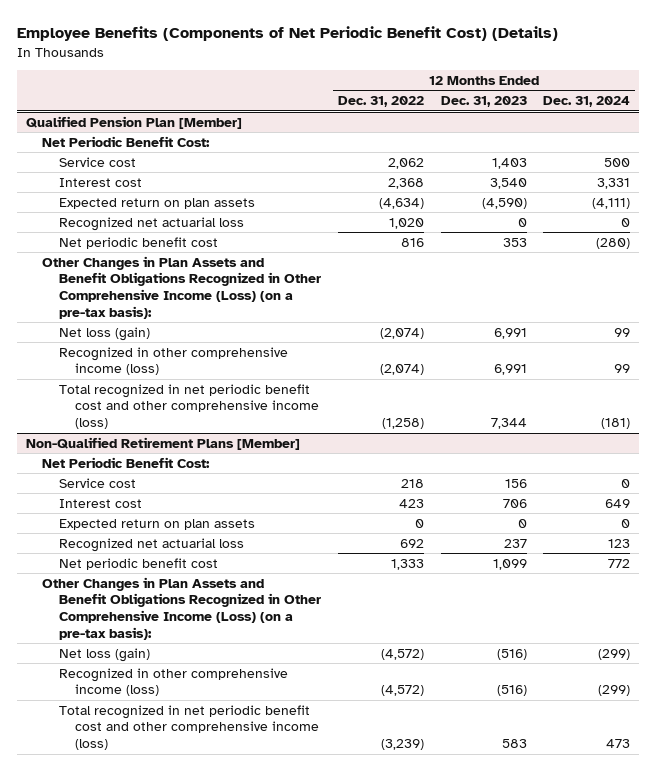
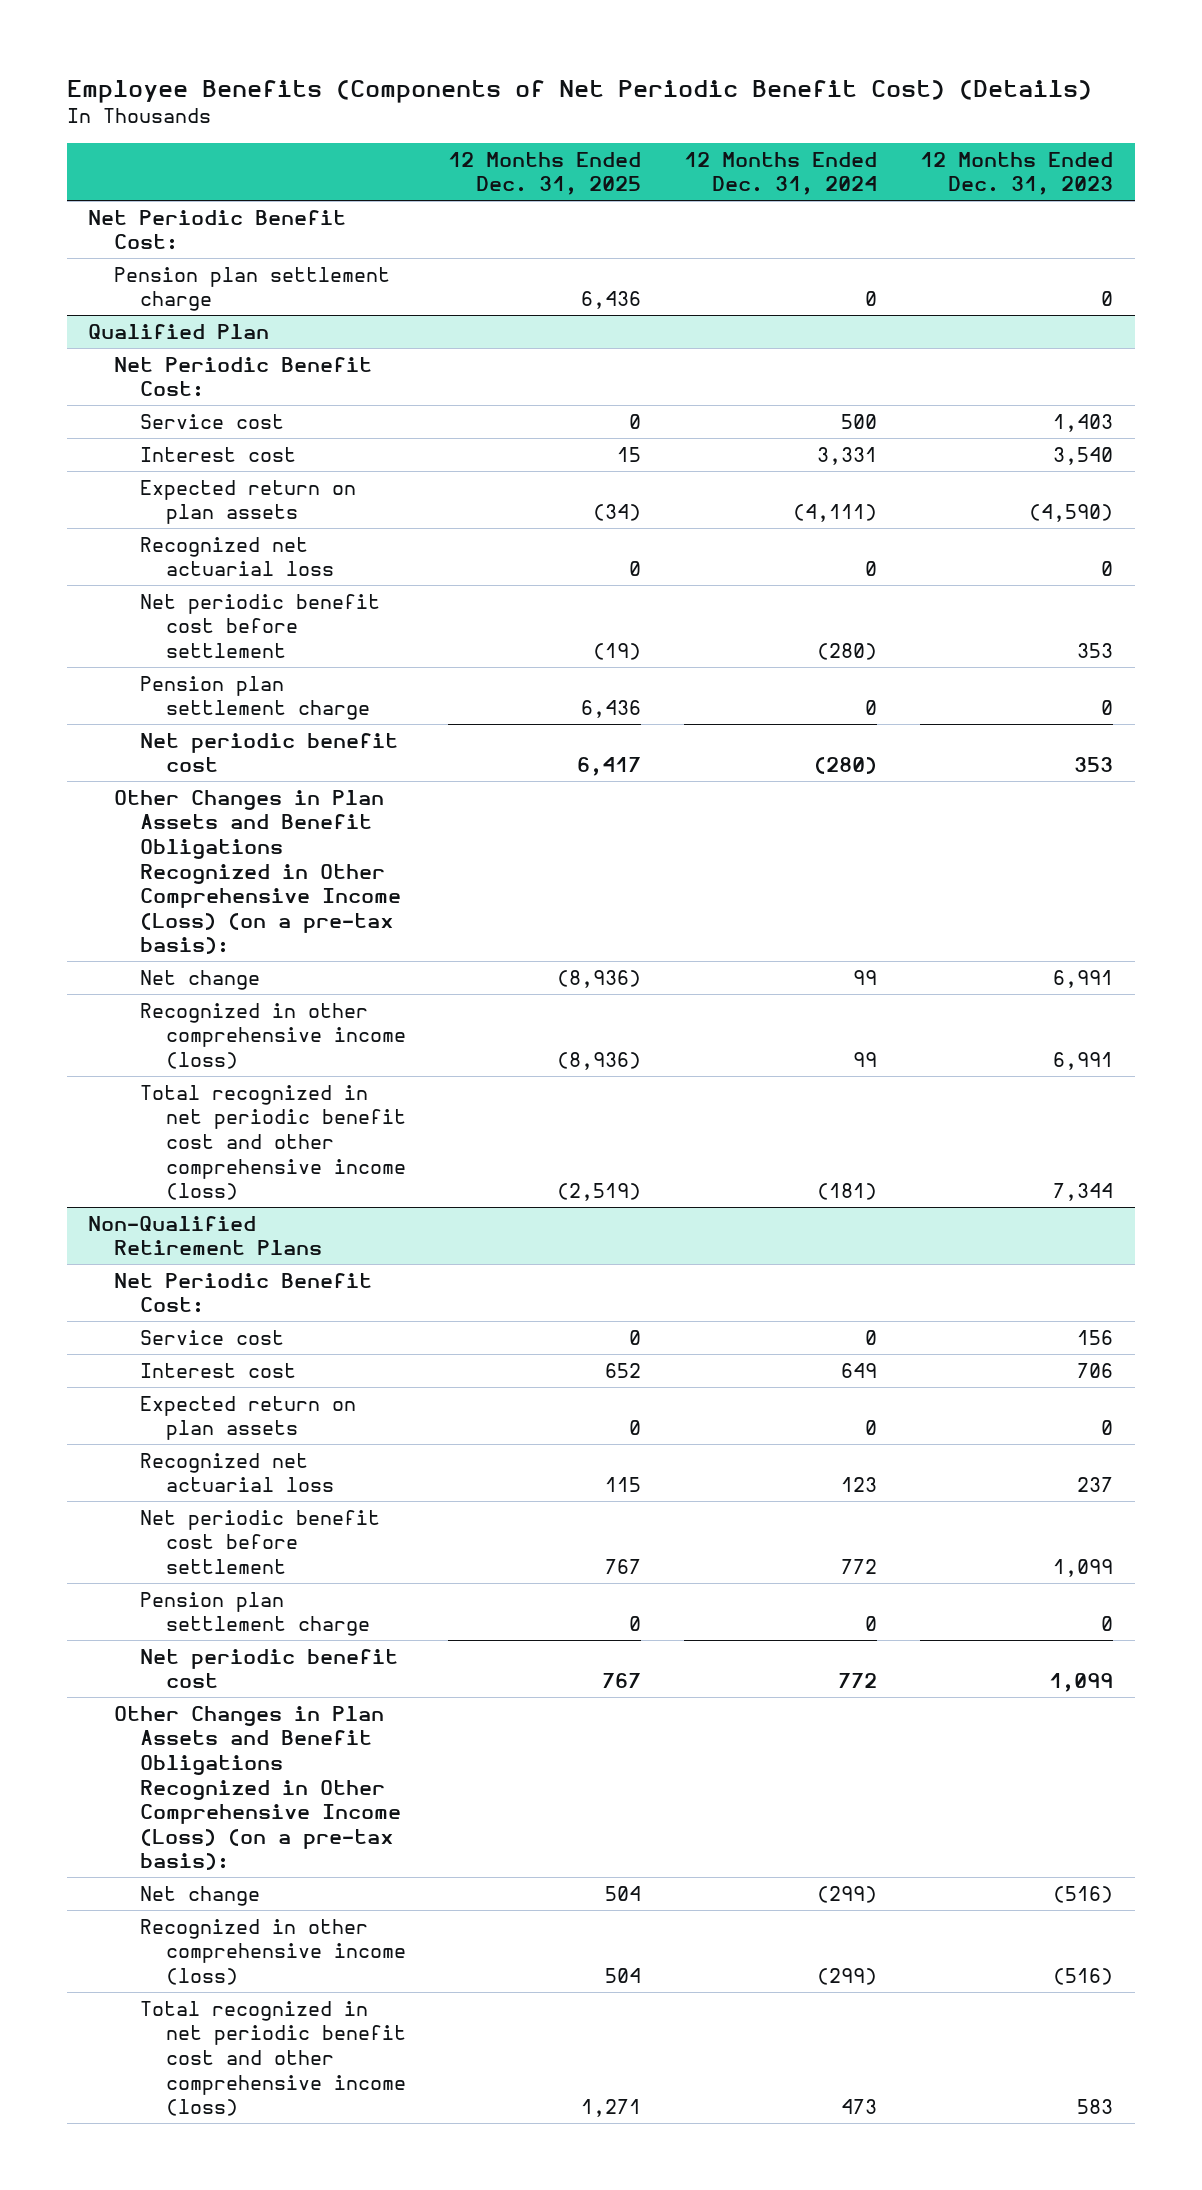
[337,96,424,108] Dec. 31, 2022 -> none
none -> [448,151,642,196] 12 Months Ended Dec. 31, 2025
[25,115,242,129] Qualified Pension Plan [Member] -> none
none -> [113,266,390,312] Pension plan settlement charge
none -> [88,323,270,339] Qualified Plan
none -> [113,356,372,398] Net Periodic Benefit Cost:
none -> [139,593,380,658] Net periodic benefit cost before settlement
none -> [139,675,370,721] Pension plan settlement charge
[58,326,150,341] Net loss (gain) -> [139,969,260,990] Net change
[25,436,300,450] Non-Qualified Retirement Plans [Member] -> [88,1215,322,1256] Non-Qualified Retirement Plans
none -> [139,1509,380,1574] Net periodic benefit cost before settlement
none -> [139,1591,370,1637] Pension plan settlement charge
[58,647,150,662] Net loss (gain) -> [139,1885,260,1906] Net change

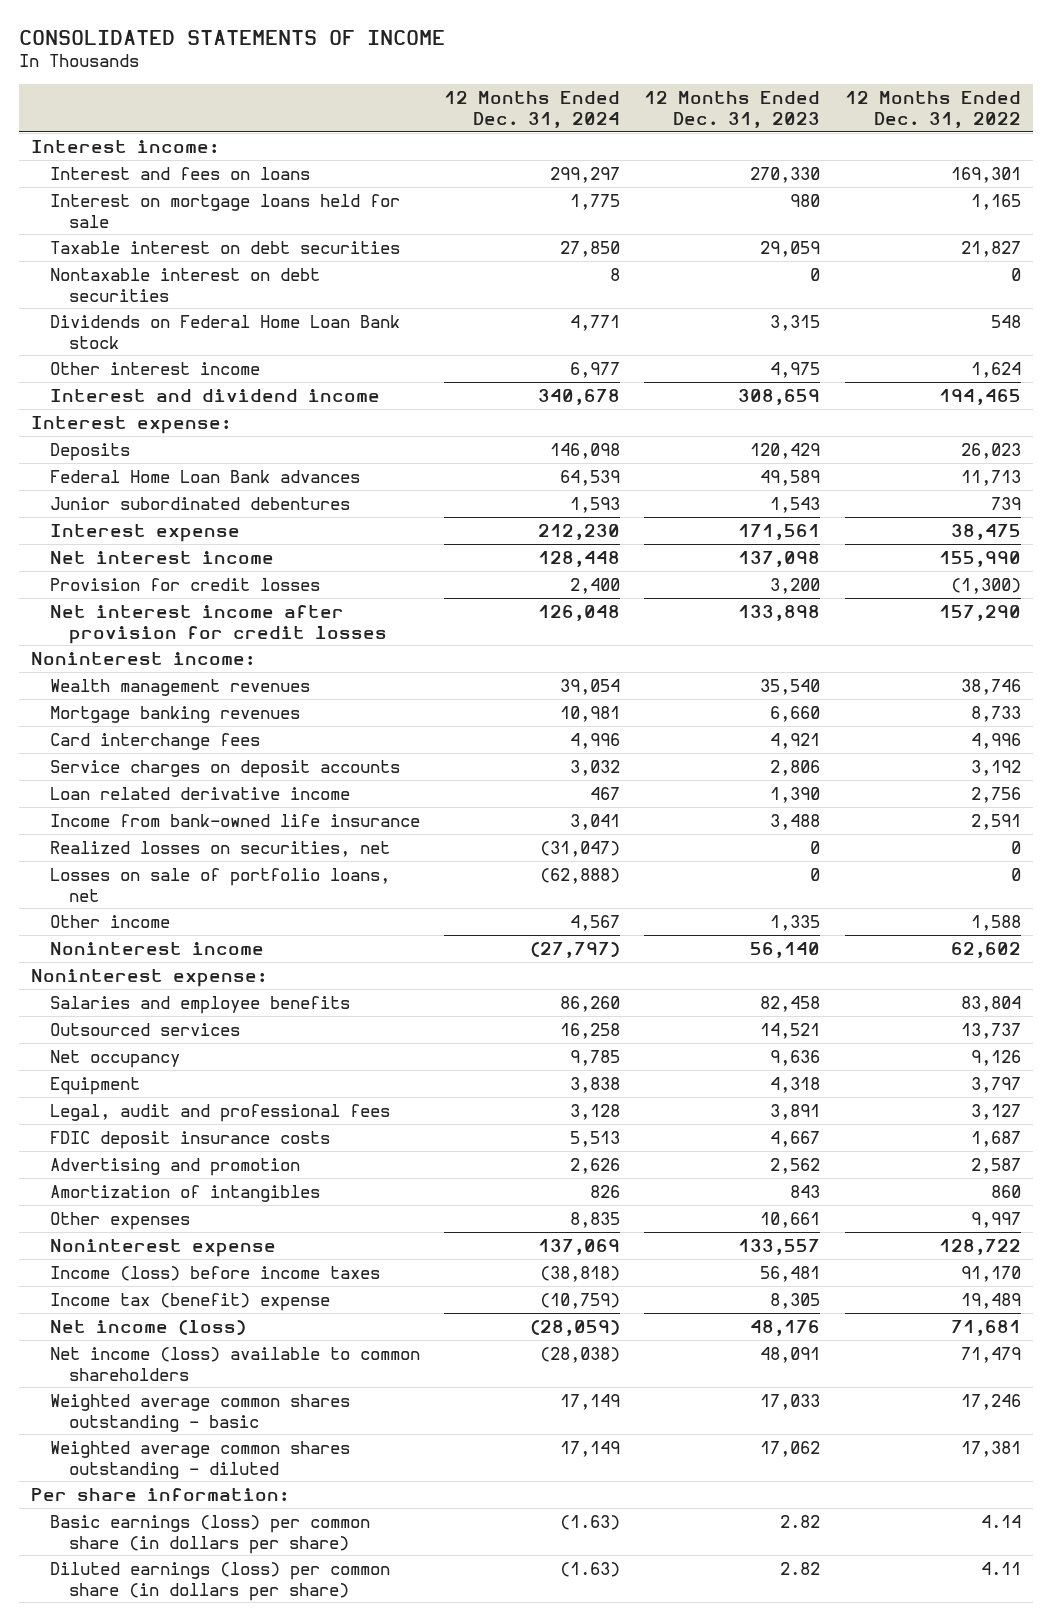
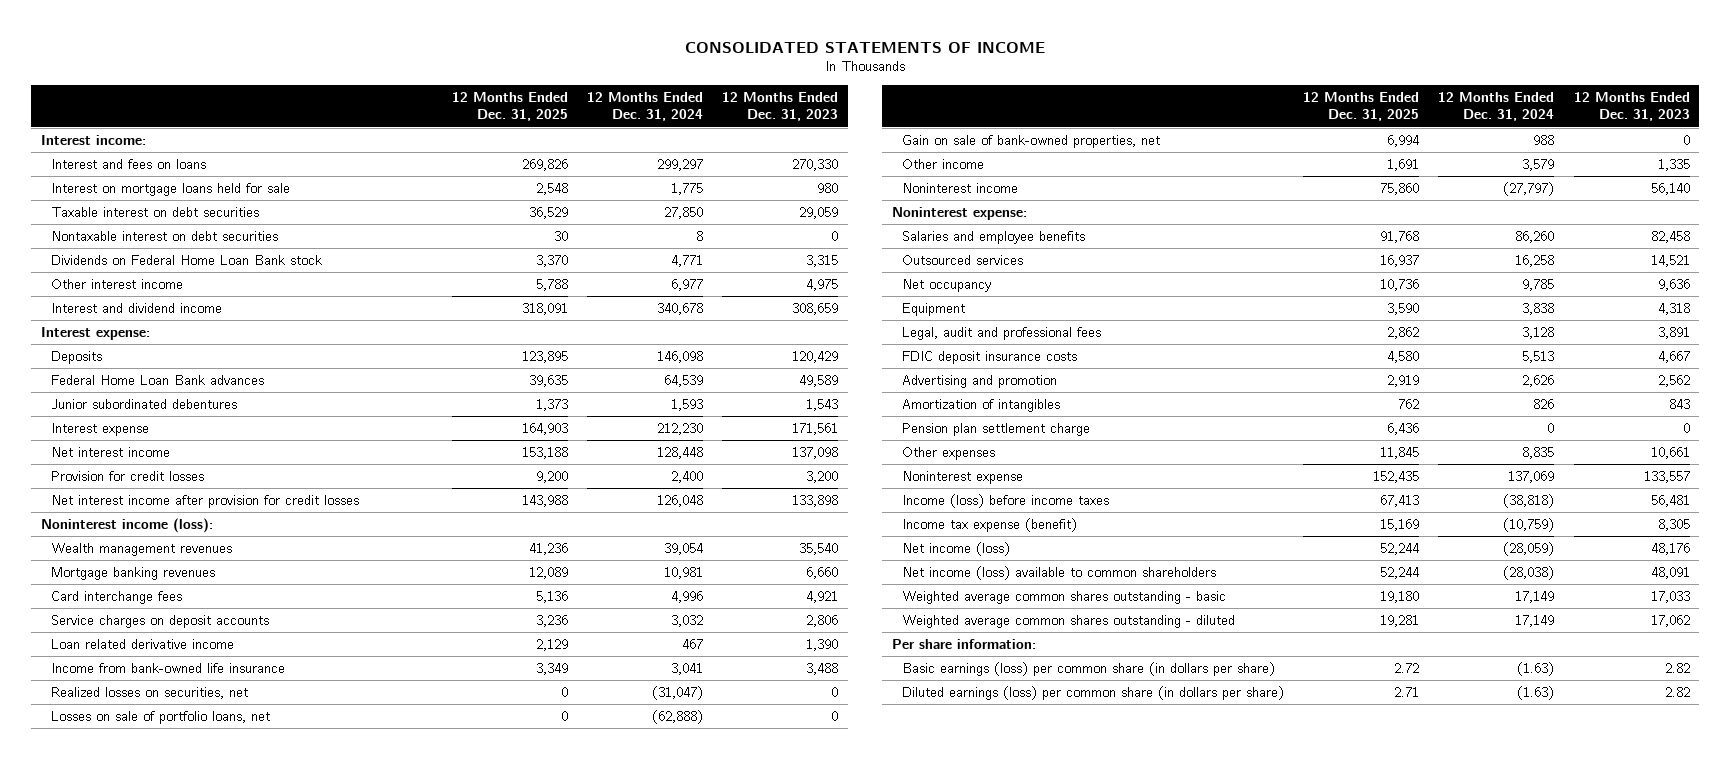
[844,90,1021,128] 12 Months Ended Dec. 31, 2022 -> none
none -> [452,91,569,122] 12 Months Ended Dec. 31, 2025
[30,651,255,665] Noninterest income: -> [40,517,213,533] Noninterest income (loss):
none -> [901,134,1160,148] Gain on sale of bank-owned properties, net
[569,914,620,931] 4,567 -> [1522,158,1555,171] 3,579
none -> [901,422,1090,436] Pension plan settlement charge
[49,1292,330,1311] Income tax (benefit) expense -> [901,517,1077,532] Income tax expense (benefit)

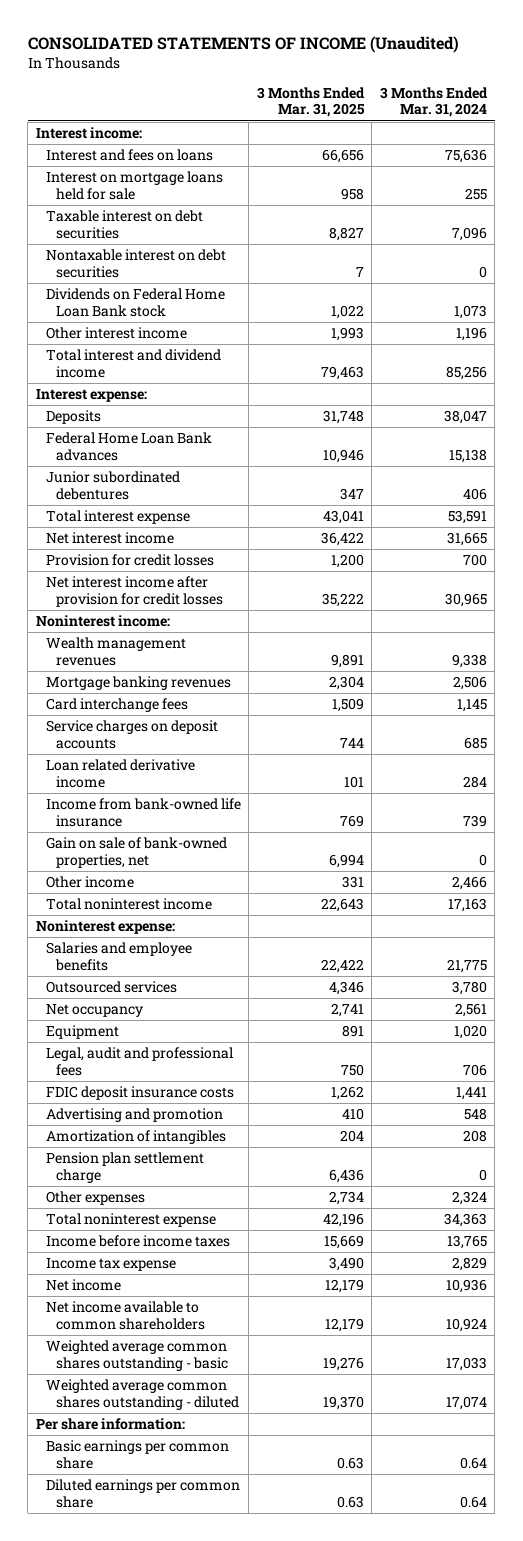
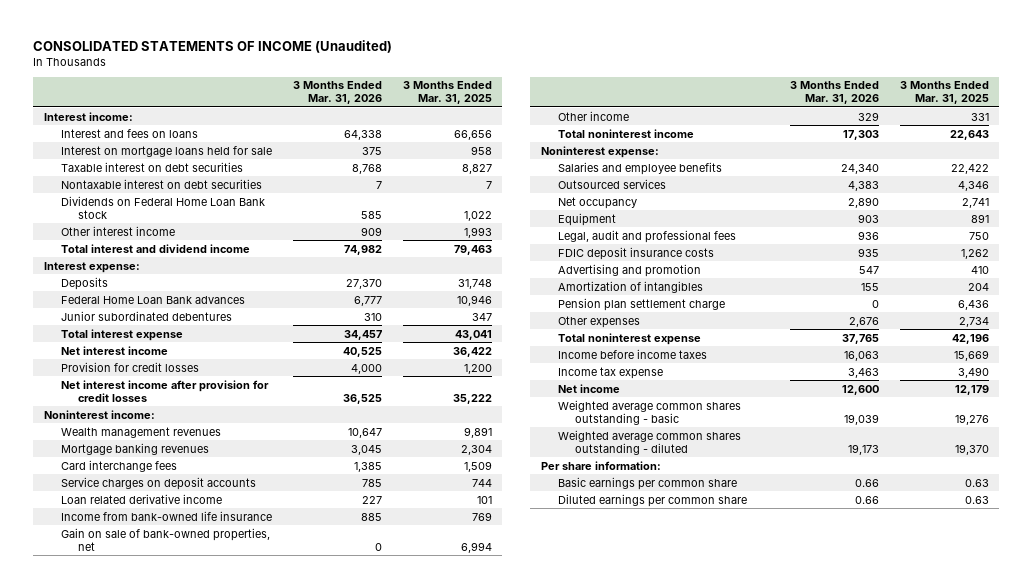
[379,86,488,118] 3 Months Ended Mar. 31, 2024 -> none
none -> [292,81,382,105] 3 Months Ended Mar. 31, 2026
[45,1301,205,1330] Net income available to common shareholders -> none

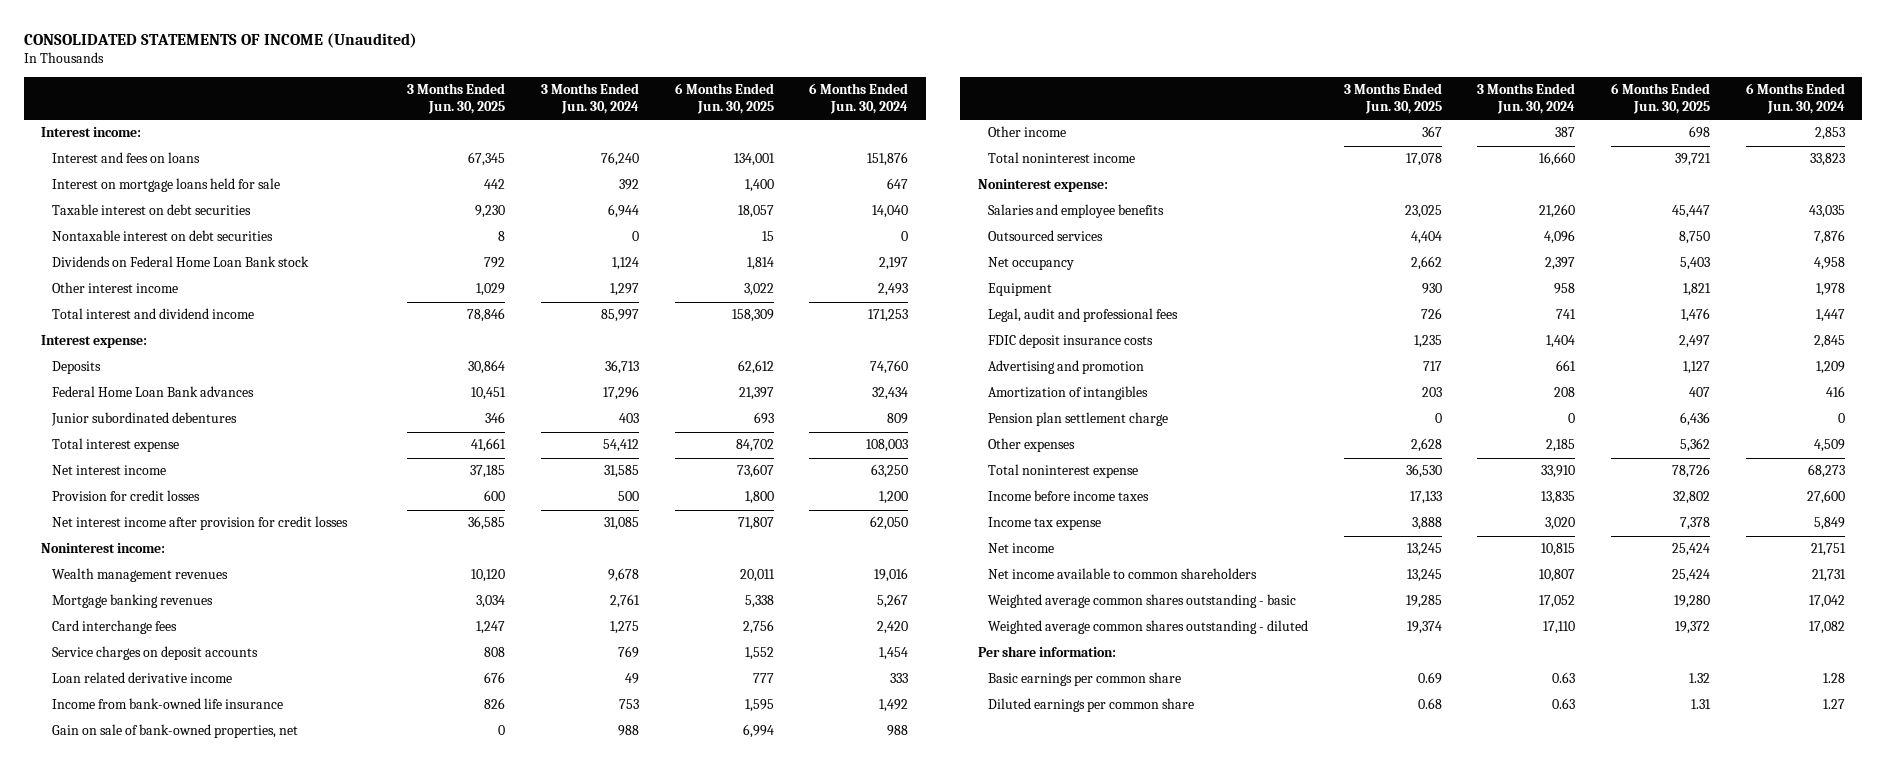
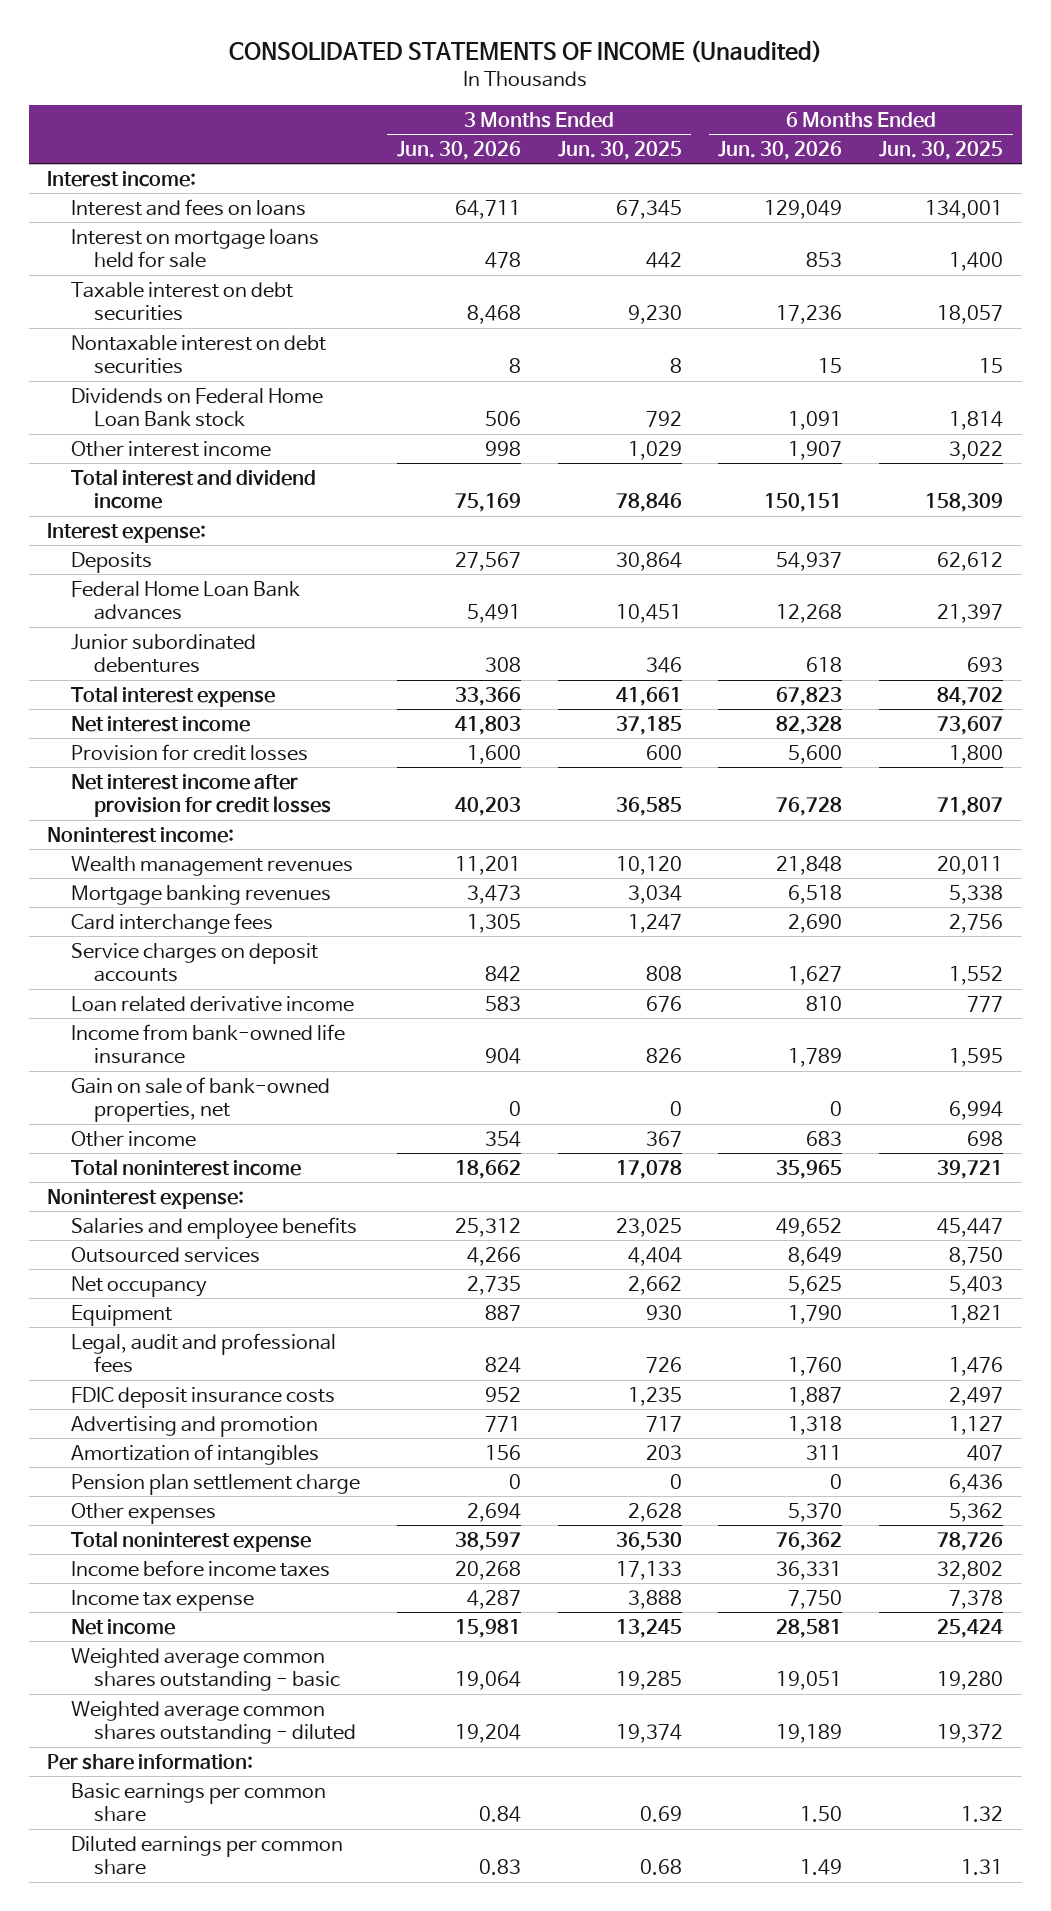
[541,83,640,115] 3 Months Ended Jun. 30, 2024 -> none
[809,83,909,115] 6 Months Ended Jun. 30, 2024 -> none
none -> [396,140,521,160] Jun. 30, 2026
none -> [718,140,843,160] Jun. 30, 2026
[988,568,1258,580] Net income available to common shareholders -> none

